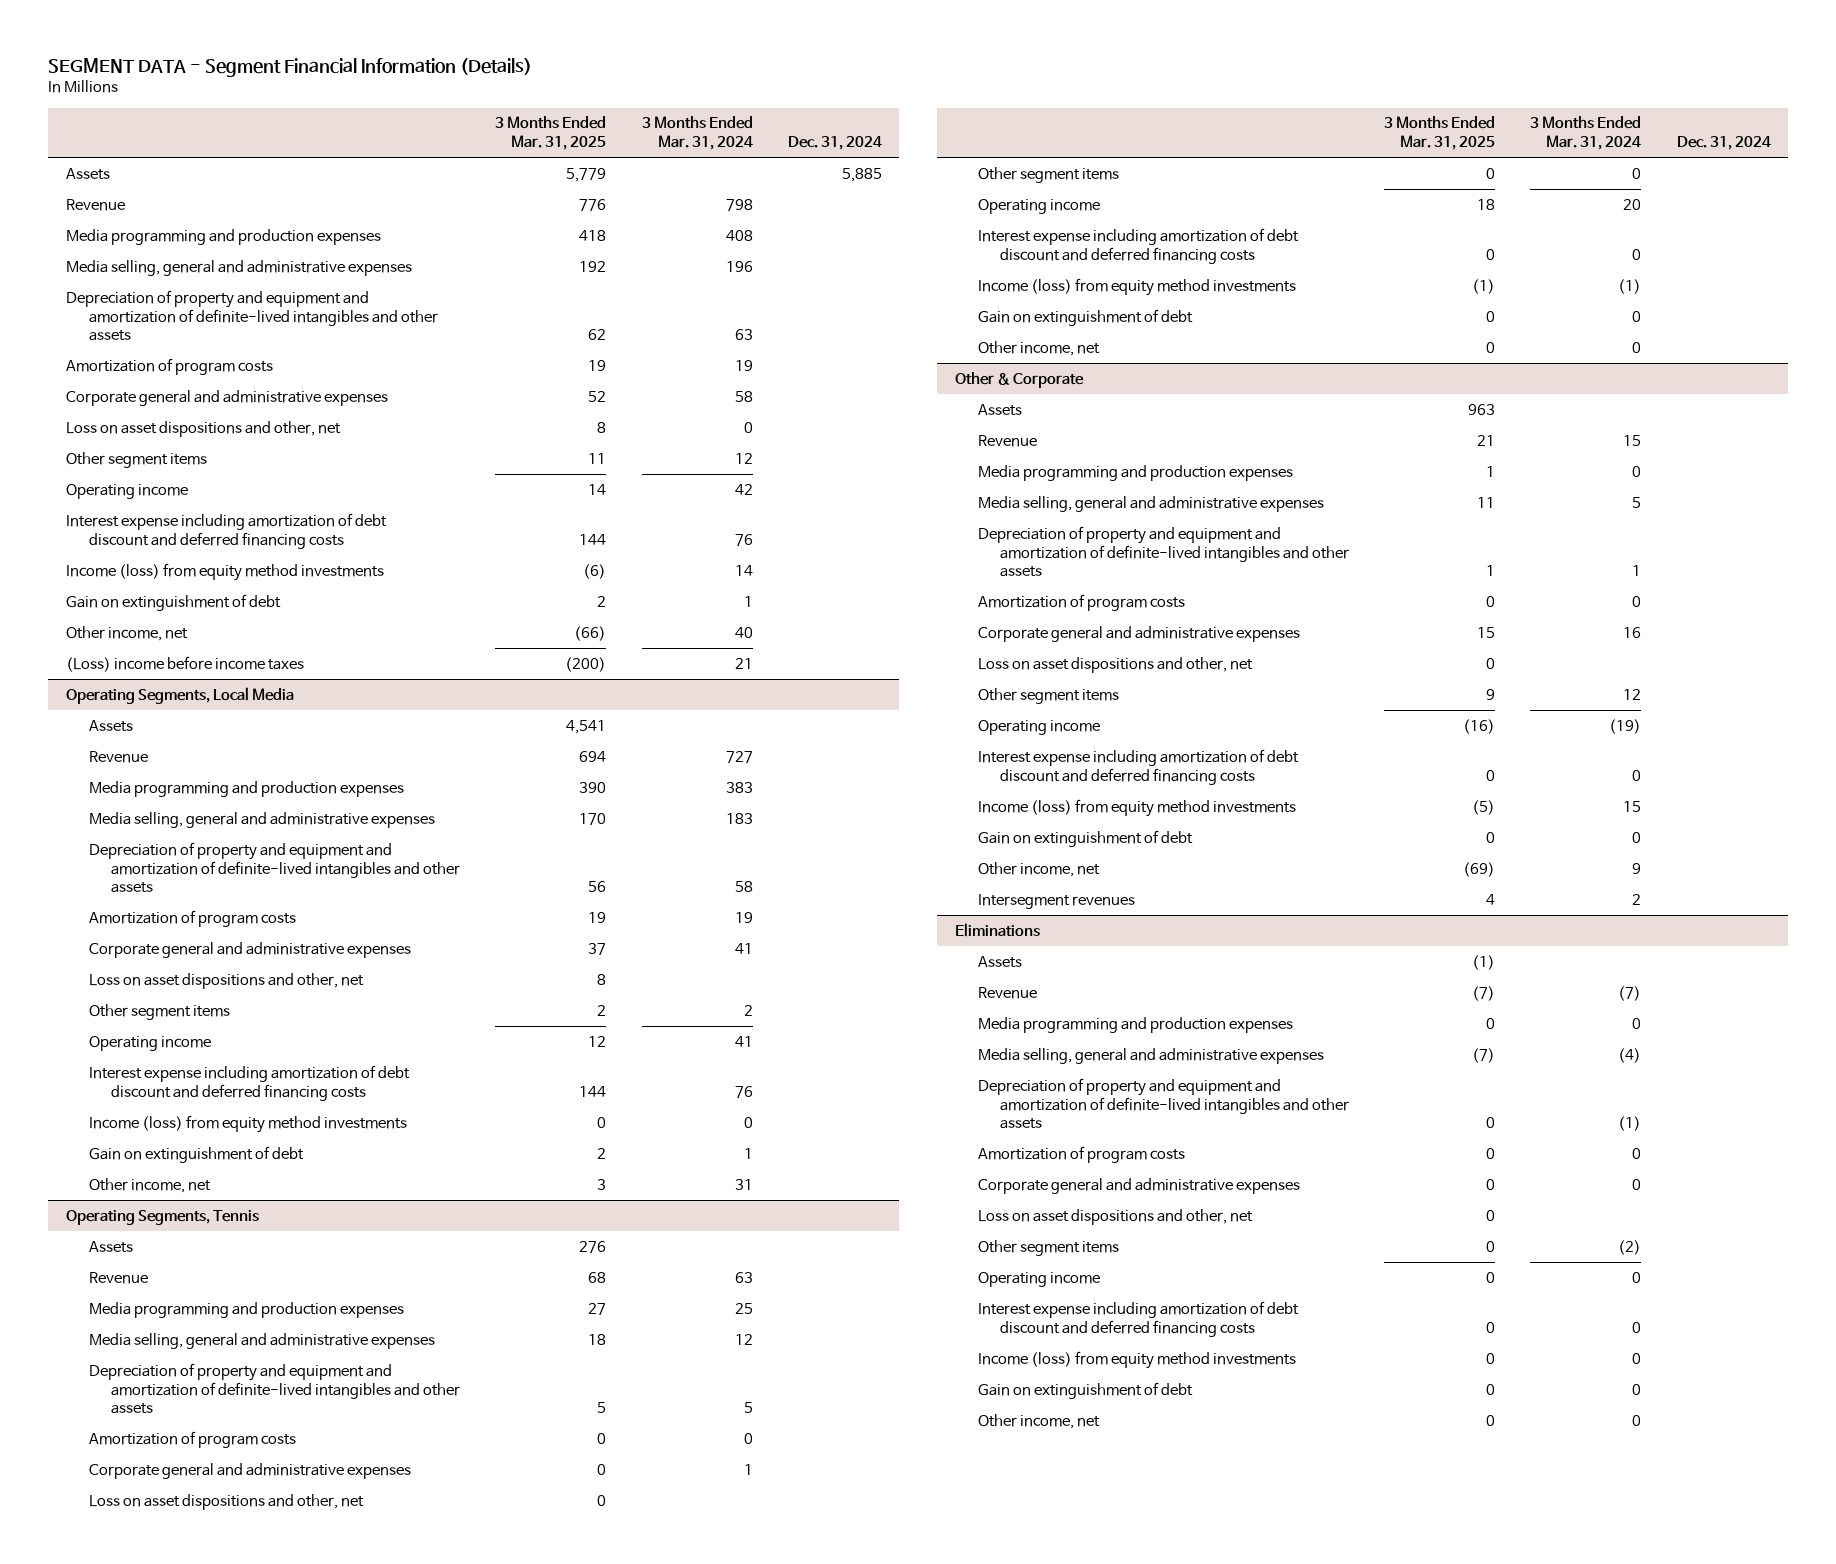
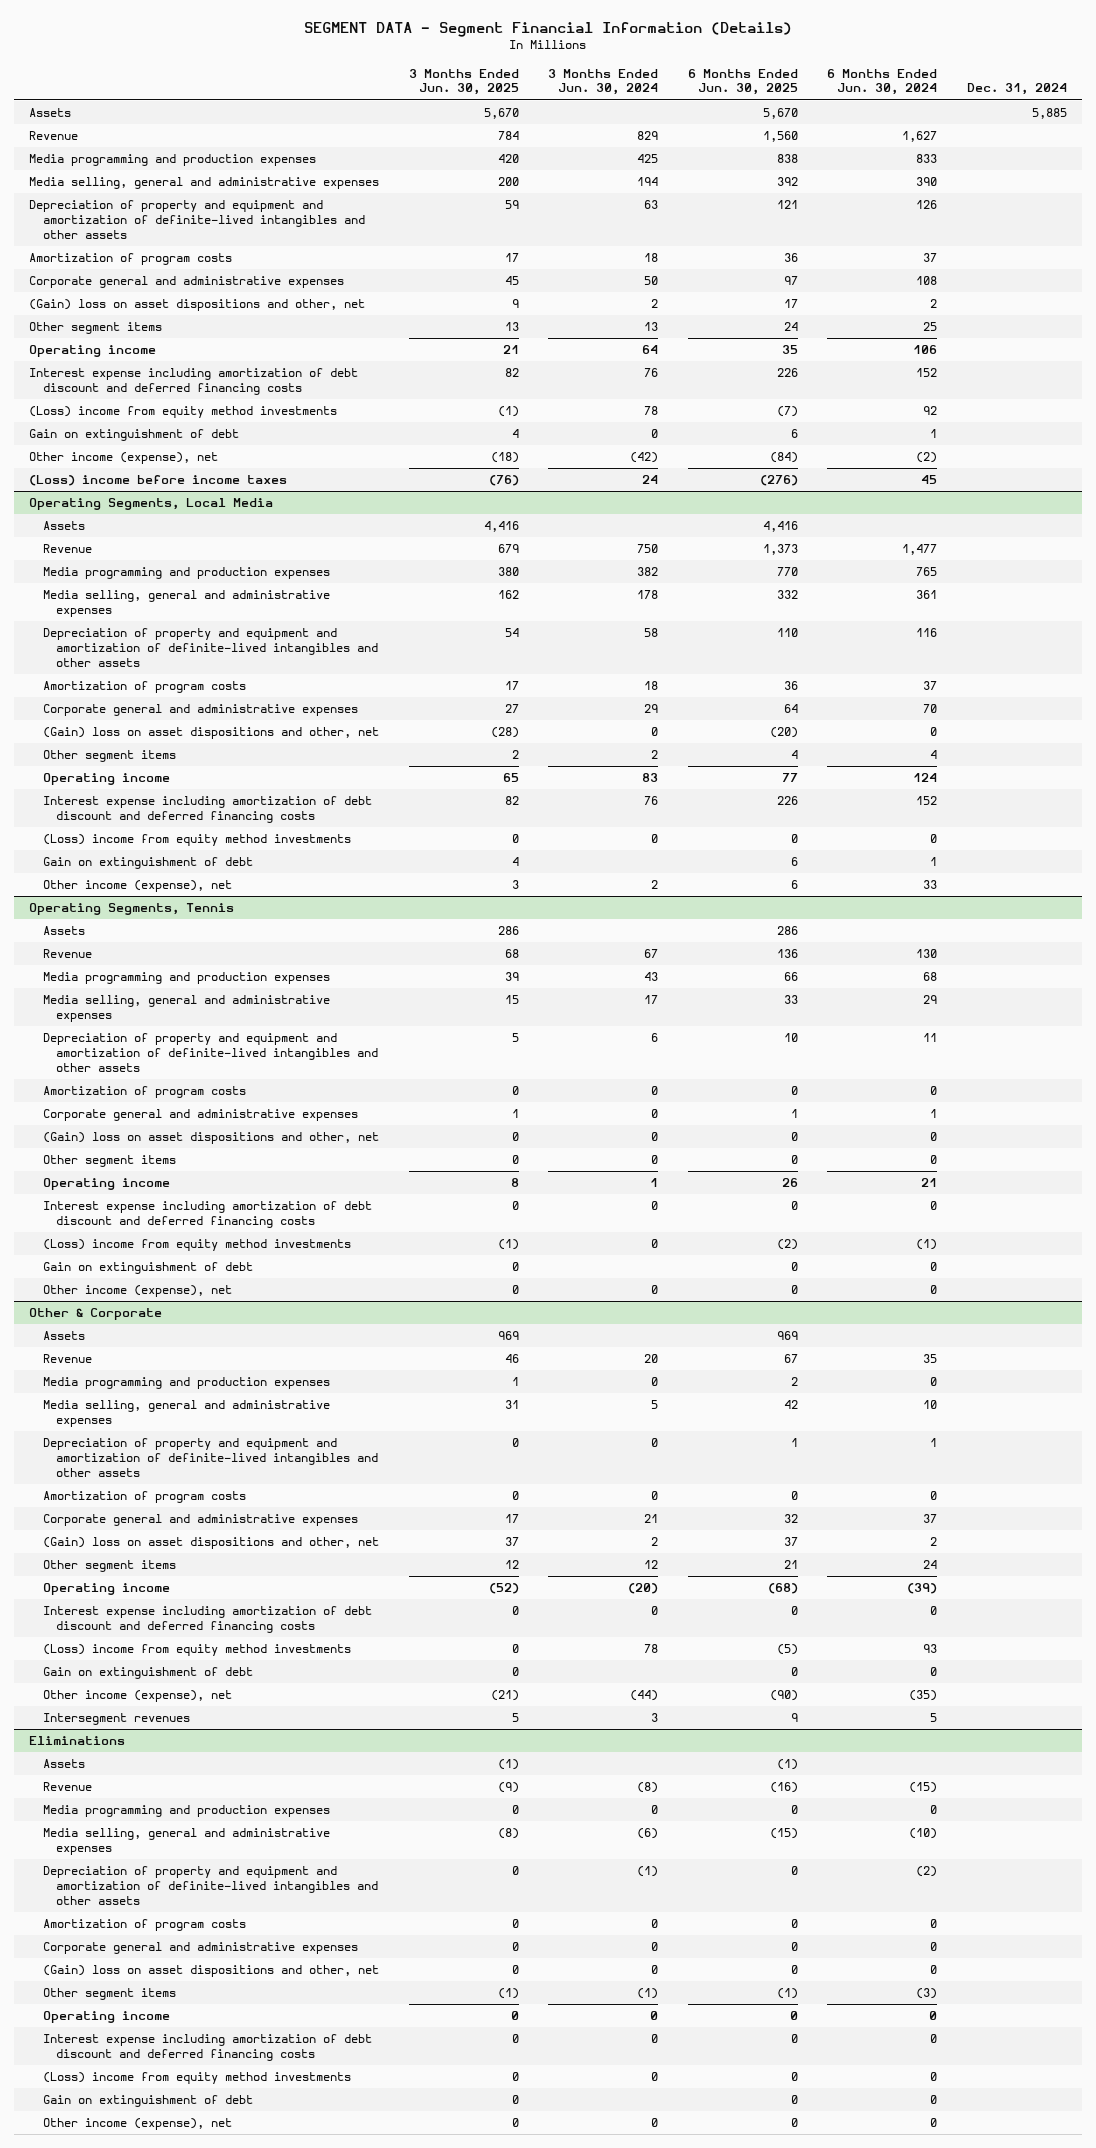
[495,116,607,151] 3 Months Ended Mar. 31, 2025 -> none
[641,116,753,151] 3 Months Ended Mar. 31, 2024 -> none
none -> [408,68,519,96] 3 Months Ended Jun. 30, 2025
none -> [548,68,659,96] 3 Months Ended Jun. 30, 2024
none -> [687,68,798,96] 6 Months Ended Jun. 30, 2025
none -> [827,68,938,96] 6 Months Ended Jun. 30, 2024
[65,420,341,437] Loss on asset dispositions and other, net -> [29,299,366,312] (Gain) loss on asset dispositions and other, net
[65,562,384,581] Income (loss) from equity method investments -> [29,406,338,419] (Loss) income from equity method investments
[65,625,188,641] Other income, net -> [29,452,219,465] Other income (expense), net
[88,972,364,989] Loss on asset dispositions and other, net -> [42,727,379,740] (Gain) loss on asset dispositions and other, net
[88,1114,407,1133] Income (loss) from equity method investments -> [42,834,351,847] (Loss) income from equity method investments
[88,1177,211,1193] Other income, net -> [42,880,232,893] Other income (expense), net
[88,1493,364,1510] Loss on asset dispositions and other, net -> [42,1132,379,1145] (Gain) loss on asset dispositions and other, net
[977,277,1296,296] Income (loss) from equity method investments -> [42,1239,351,1252] (Loss) income from equity method investments
[977,340,1100,356] Other income, net -> [42,1285,232,1298] Other income (expense), net
[977,656,1253,673] Loss on asset dispositions and other, net -> [42,1537,379,1550] (Gain) loss on asset dispositions and other, net
[977,798,1296,817] Income (loss) from equity method investments -> [42,1644,351,1657] (Loss) income from equity method investments
[977,861,1100,877] Other income, net -> [42,1690,232,1703] Other income (expense), net
[977,1208,1253,1225] Loss on asset dispositions and other, net -> [42,1965,379,1978] (Gain) loss on asset dispositions and other, net
[977,1350,1296,1369] Income (loss) from equity method investments -> [42,2072,351,2085] (Loss) income from equity method investments
[977,1413,1100,1429] Other income, net -> [42,2118,232,2131] Other income (expense), net

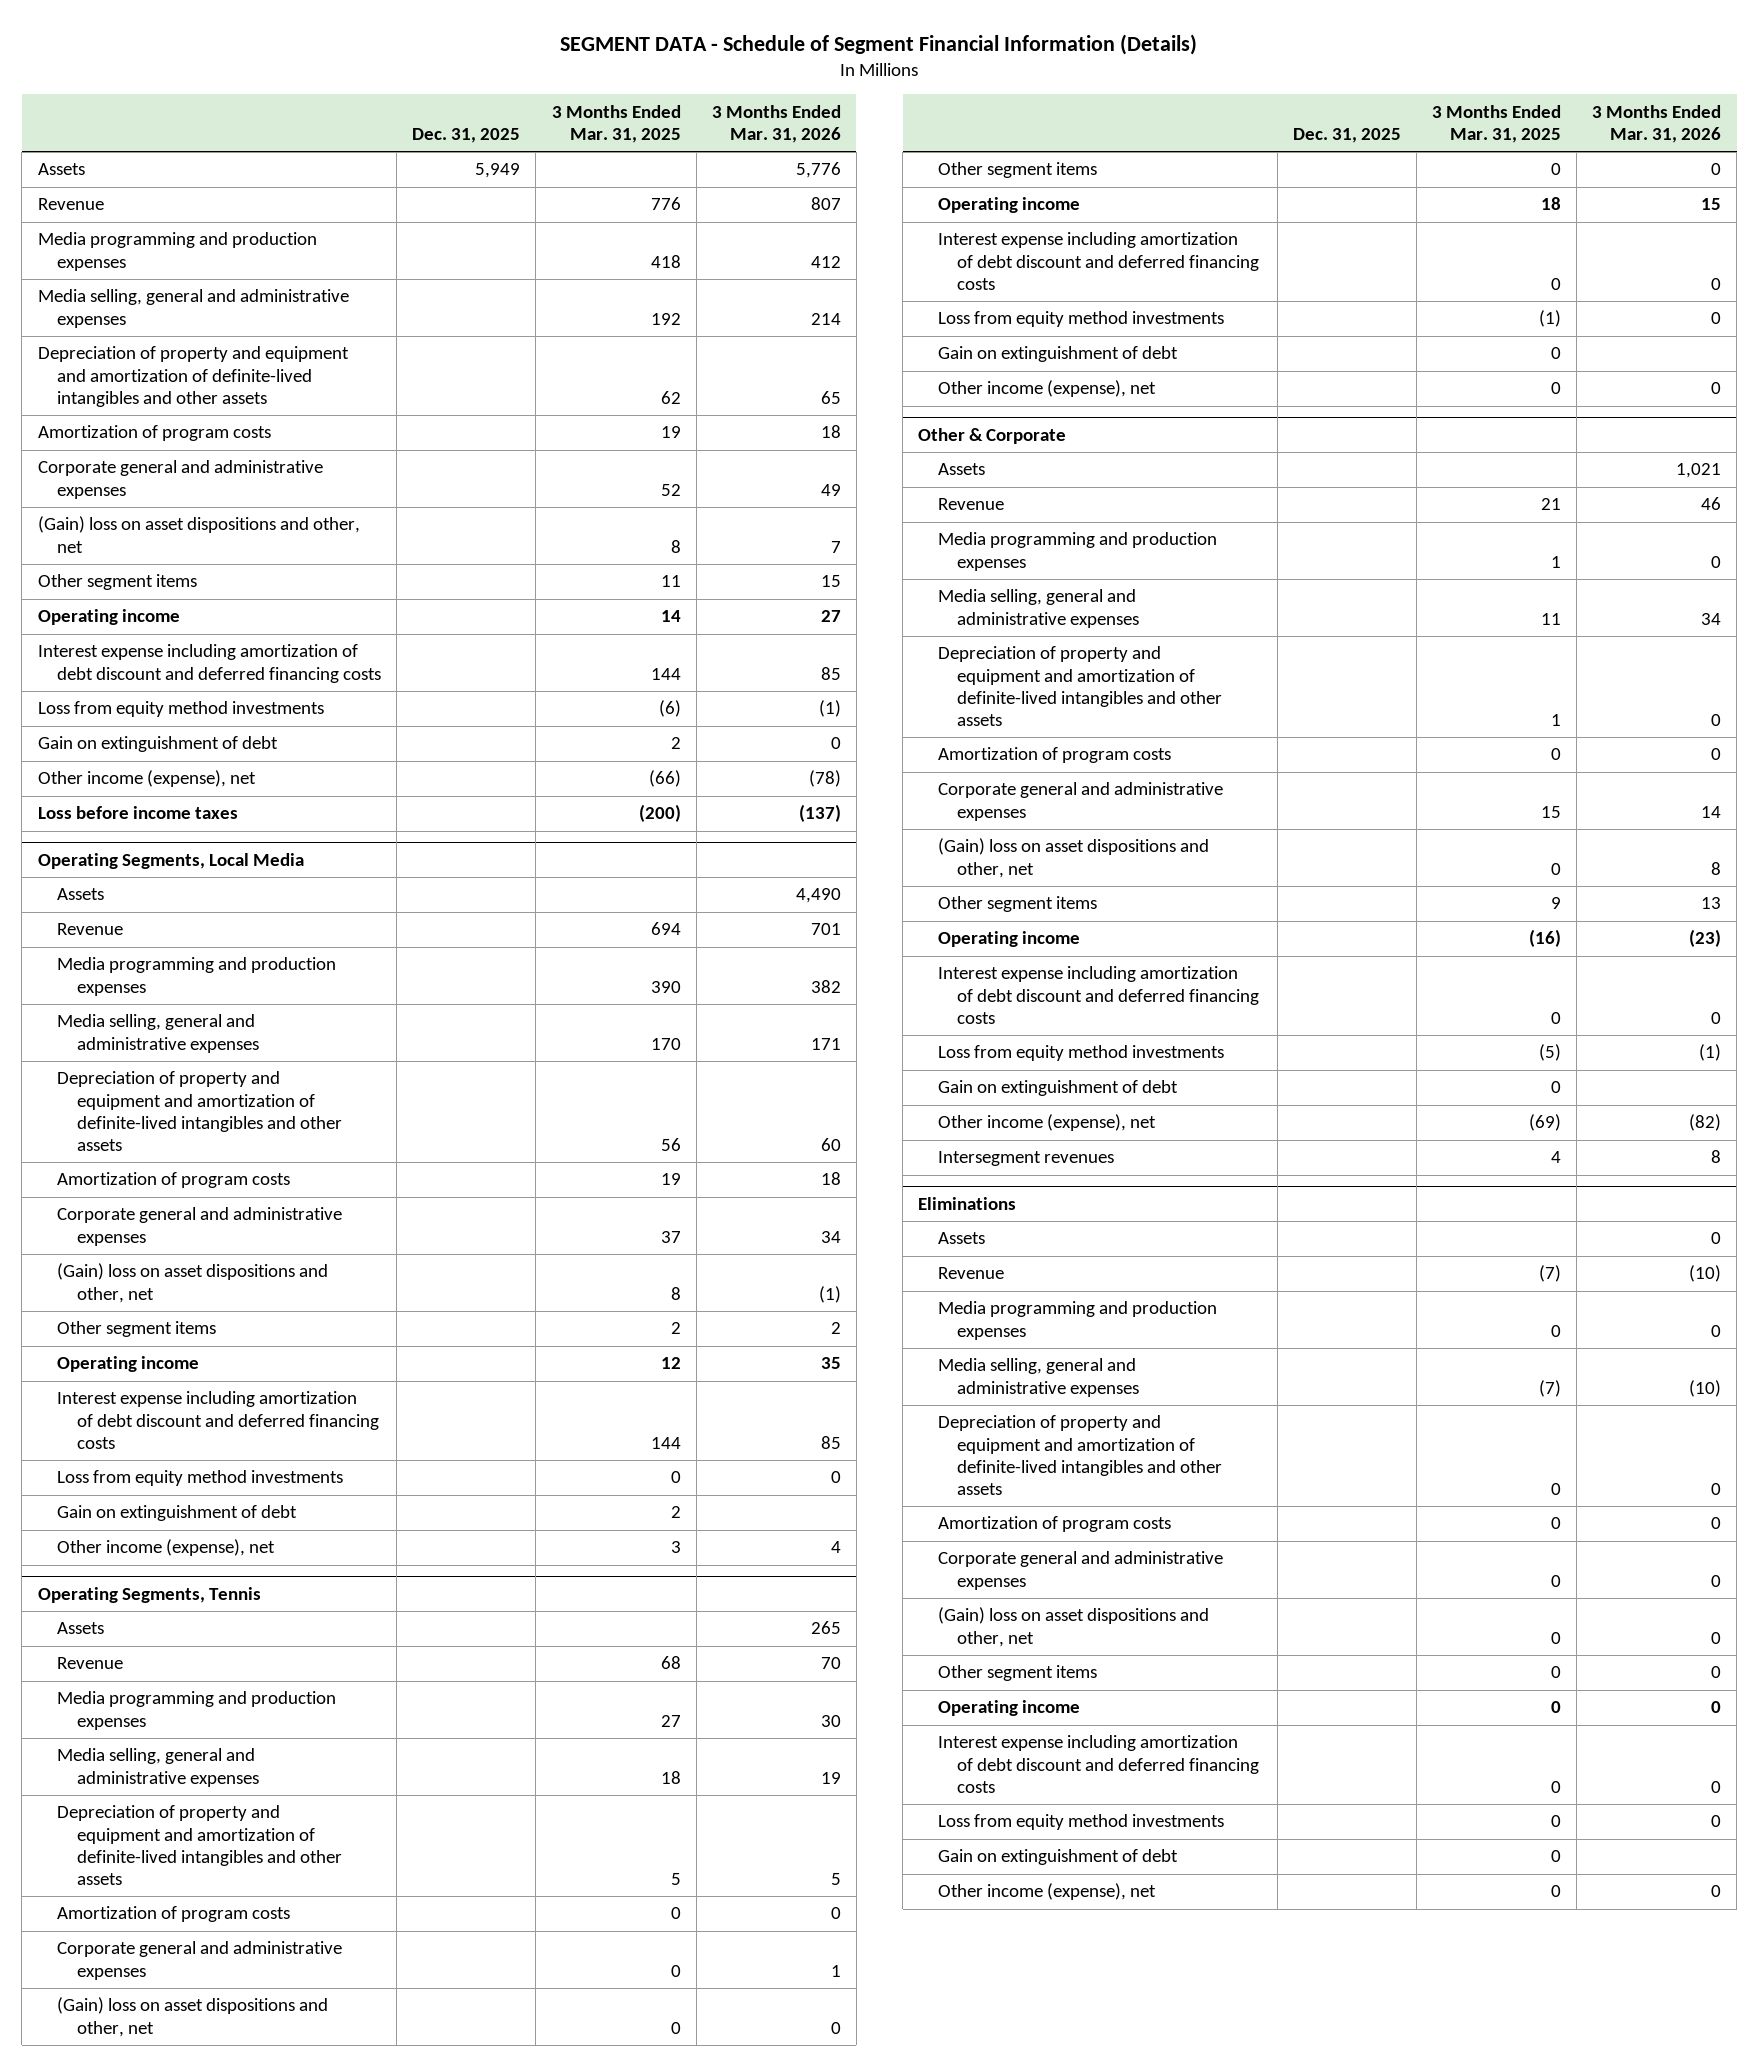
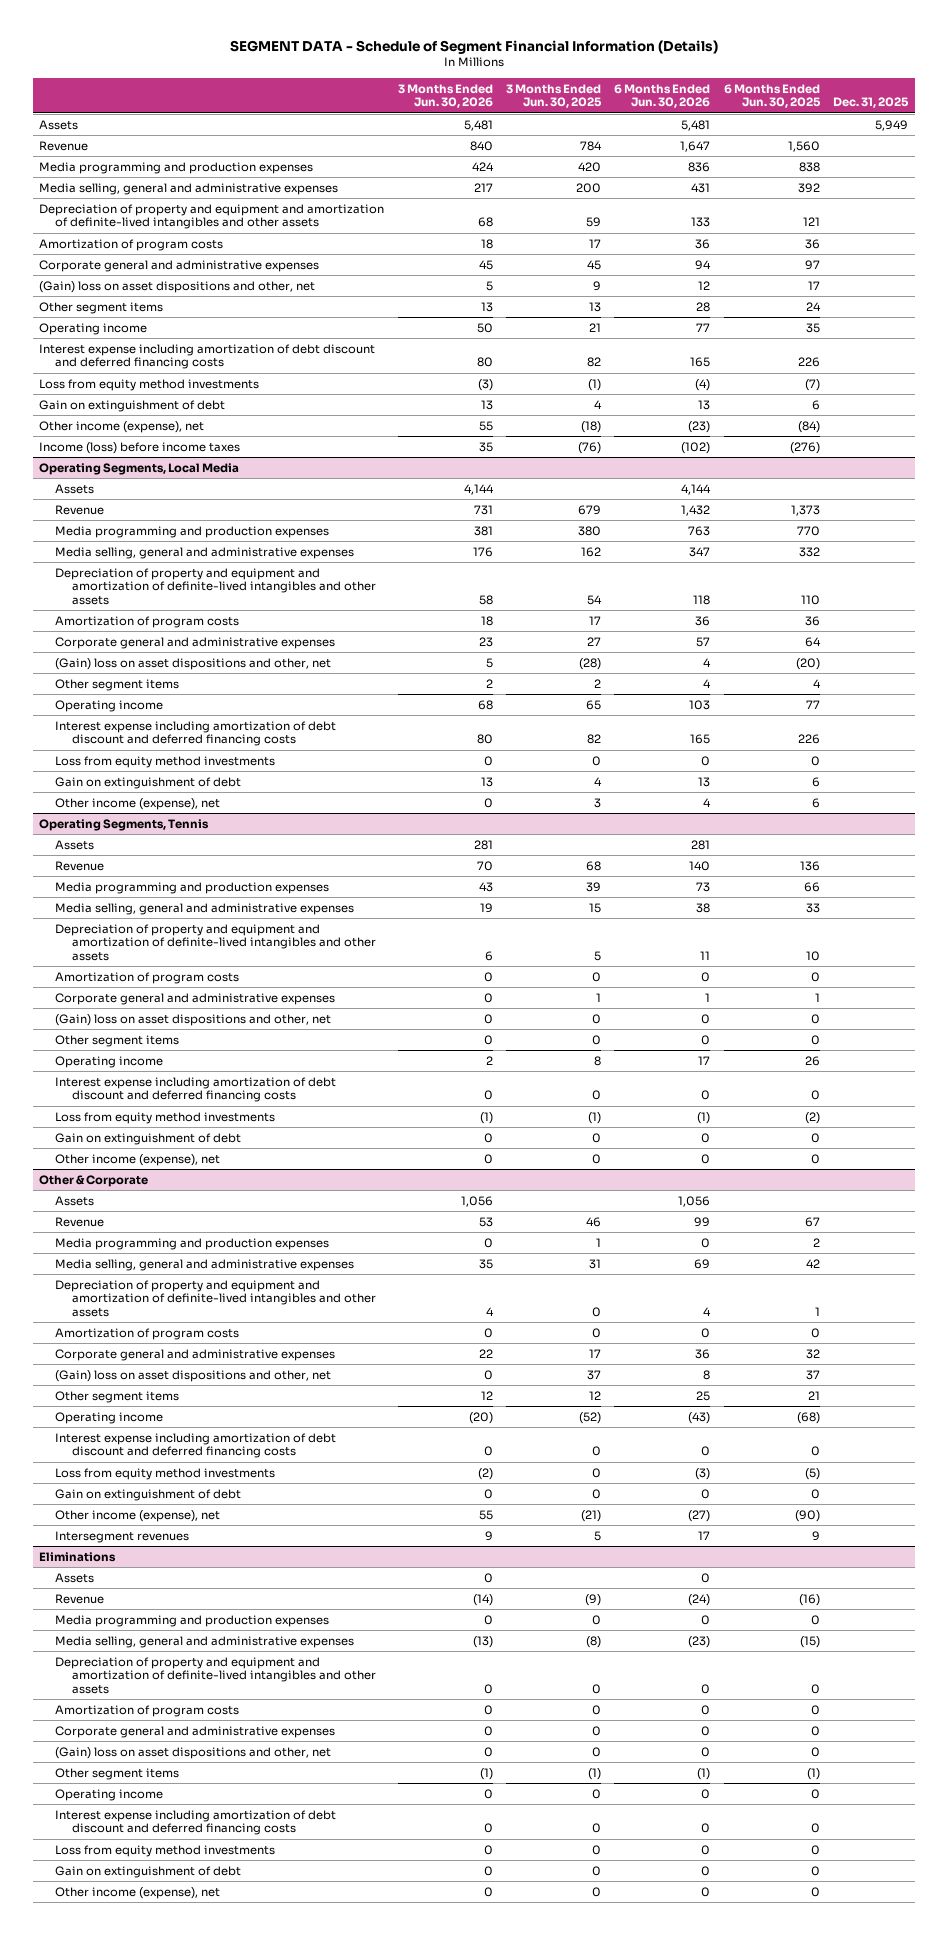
[551,104,681,144] 3 Months Ended Mar. 31, 2025 -> none
[711,104,841,144] 3 Months Ended Mar. 31, 2026 -> none
none -> [397,83,493,109] 3 Months Ended Jun. 30, 2026
none -> [505,83,602,109] 3 Months Ended Jun. 30, 2025
none -> [614,83,711,109] 6 Months Ended Jun. 30, 2026
none -> [723,83,821,109] 6 Months Ended Jun. 30, 2025
[37,806,238,820] Loss before income taxes -> [39,441,241,454] Income (loss) before income taxes

